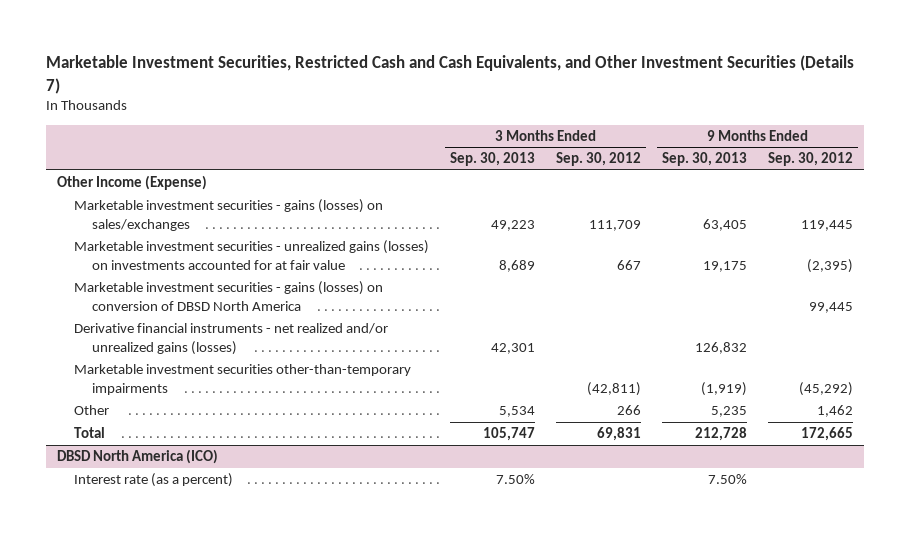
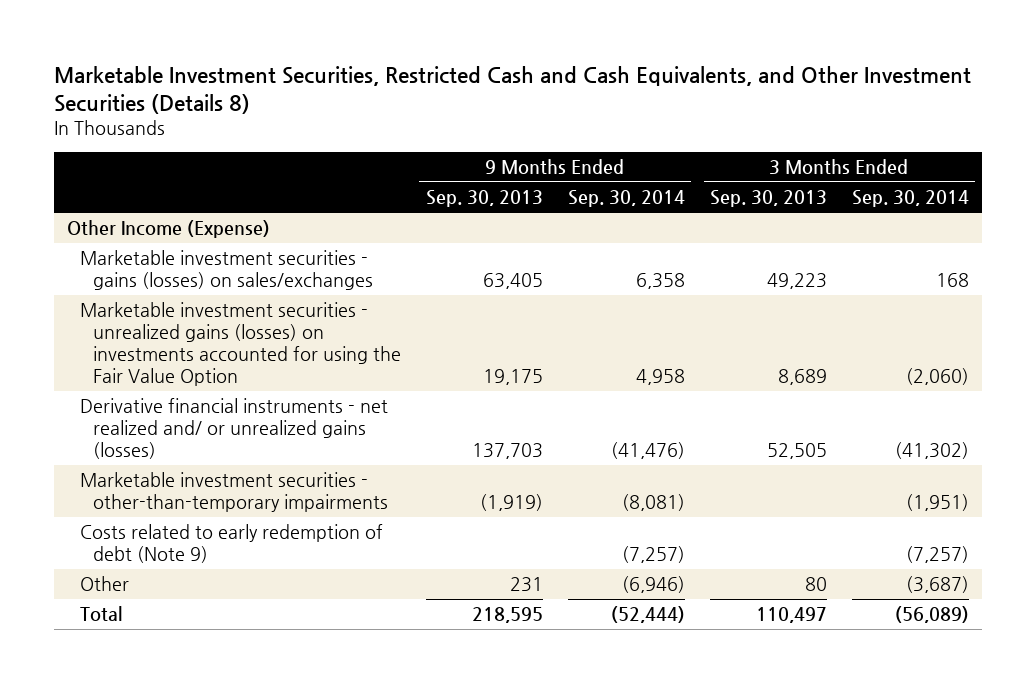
[46,55,855,94] Marketable Investment Securities, Restricted Cash and Cash Equivalents, and Other Investment Securities (Details 7) -> [54,65,972,114] Marketable Investment Securities, Restricted Cash and Cash Equivalents, and Other Investment Securities (Details 8)
[556,152,642,167] Sep. 30, 2012 -> none
[768,152,854,167] Sep. 30, 2012 -> none
none -> [567,190,685,208] Sep. 30, 2014
none -> [851,190,969,208] Sep. 30, 2014
[74,280,384,311] Marketable investment securities - gains (losses) on conversion of DBSD North America -> none
[56,448,218,464] DBSD North America (ICO) -> none
[74,472,234,487] Interest rate (as a percent) -> none
[74,239,430,270] Marketable investment securities - unrealized gains (losses) on investments accounted for at fair value -> [79,302,401,387] Marketable investment securities - unrealized gains (losses) on investments accounted for using the Fair Value Option
[74,322,389,355] Derivative financial instruments - net realized and/or unrealized gains (losses) -> [79,398,388,460] Derivative financial instruments - net realized and/ or unrealized gains (losses)
[491,342,536,354] 42,301 -> [766,443,827,460] 52,505
[695,341,748,354] 126,832 -> [471,443,543,460] 137,703
[74,363,412,395] Marketable investment securities other-than-temporary impairments -> [79,472,388,513] Marketable investment securities - other-than-temporary impairments
none -> [79,524,383,564] Costs related to early redemption of debt (Note 9)
[499,405,536,417] 5,534 -> [804,577,827,592] 80
[711,405,748,417] 5,235 -> [509,577,543,593] 231
[483,426,536,441] 105,747 -> [755,607,827,624] 110,497
[695,426,748,441] 212,728 -> [471,607,543,624] 218,595

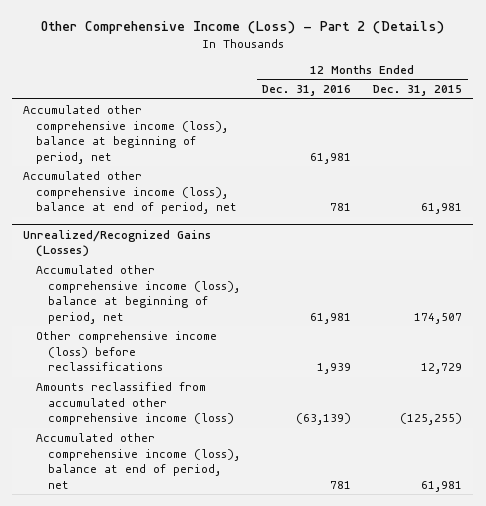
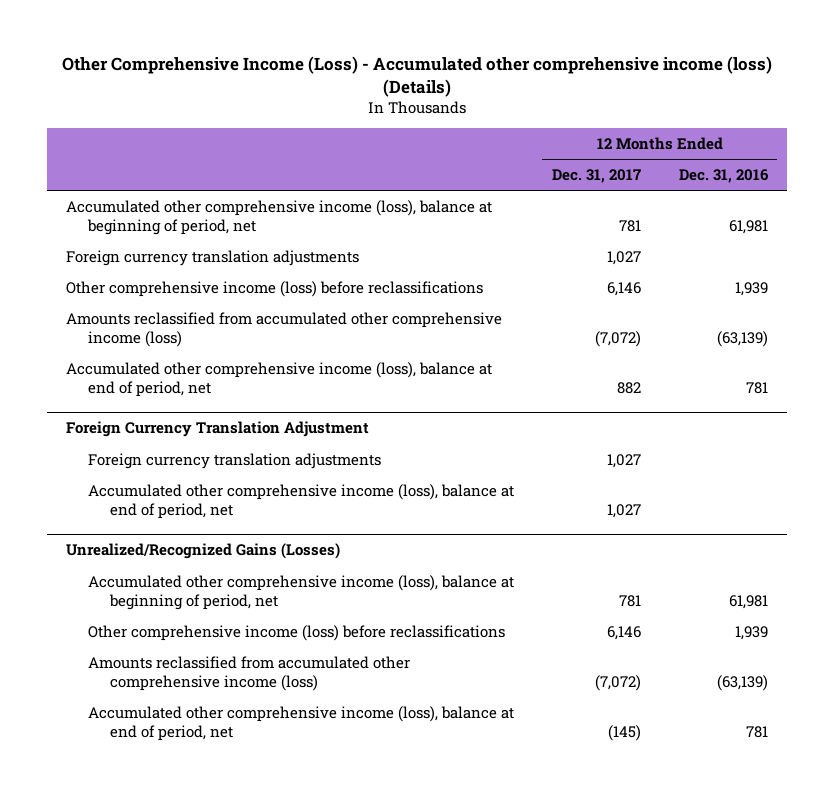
[40,21,444,35] Other Comprehensive Income (Loss) - Part 2 (Details) -> [62,56,773,98] Other Comprehensive Income (Loss) - Accumulated other comprehensive income (loss) (Details)
[373,85,463,97] Dec. 31, 2015 -> none
none -> [551,169,641,184] Dec. 31, 2017
none -> [66,249,360,266] Foreign currency translation adjustments
none -> [66,280,484,297] Other comprehensive income (loss) before reclassifications
none -> [66,311,503,348] Amounts reclassified from accumulated other comprehensive income (loss)
none -> [66,421,370,438] Foreign Currency Translation Adjustment
none -> [87,452,381,469] Foreign currency translation adjustments
none -> [87,483,514,520] Accumulated other comprehensive income (loss), balance at end of period, net

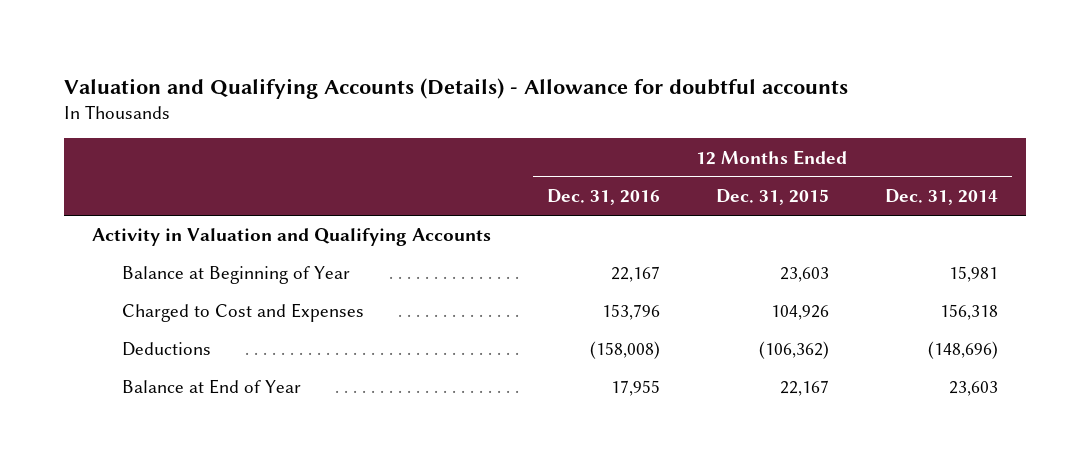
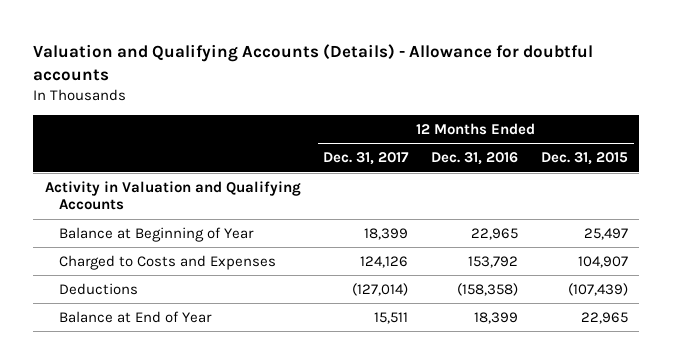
[884,189,998,206] Dec. 31, 2014 -> none
none -> [323,152,410,166] Dec. 31, 2017
[611,266,661,283] 22,167 -> [471,227,519,240] 22,965
[779,267,829,283] 23,603 -> [583,227,628,240] 25,497
[121,303,364,323] Charged to Cost and Expenses -> [59,254,277,270] Charged to Costs and Expenses
[602,304,661,321] 153,796 -> [468,255,519,268] 153,792
[770,305,829,321] 104,926 -> [577,255,628,268] 104,907
[590,341,661,360] (158,008) -> [457,282,519,296] (158,358)
[758,341,829,360] (106,362) -> [567,282,628,296] (107,439)
[611,380,661,397] 17,955 -> [474,311,519,324] 18,399
[779,380,829,397] 22,167 -> [580,311,628,324] 22,965

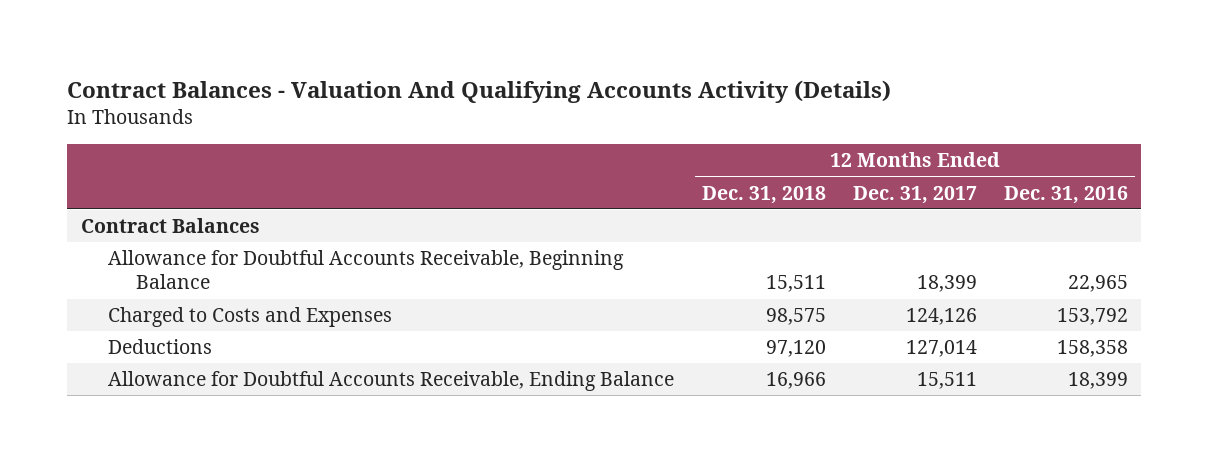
[33,43,594,81] Valuation and Qualifying Accounts (Details) - Allowance for doubtful accounts -> [67,79,892,103] Contract Balances - Valuation And Qualifying Accounts Activity (Details)
[540,152,628,166] Dec. 31, 2015 -> none
none -> [701,185,826,204] Dec. 31, 2018
[44,180,301,211] Activity in Valuation and Qualifying Accounts -> none
none -> [80,218,260,234] Contract Balances
[59,226,255,242] Balance at Beginning of Year -> [108,250,625,290] Allowance for Doubtful Accounts Receivable, Beginning Balance
[352,282,409,296] (127,014) -> [905,340,977,358] 127,014
[457,282,519,296] (158,358) -> [1056,340,1128,358] 158,358
[59,310,213,323] Balance at End of Year -> [108,371,675,392] Allowance for Doubtful Accounts Receivable, Ending Balance

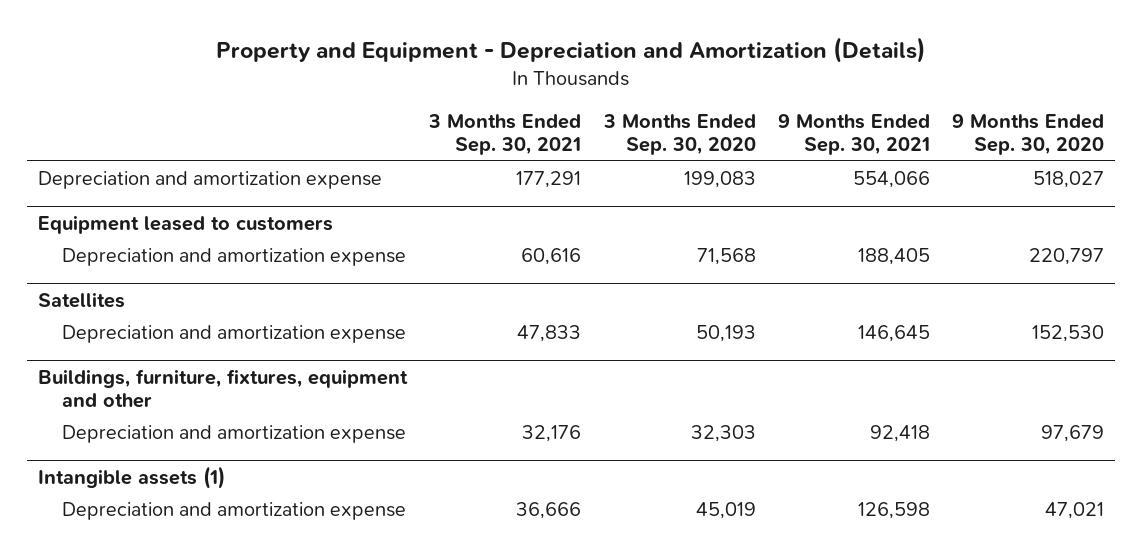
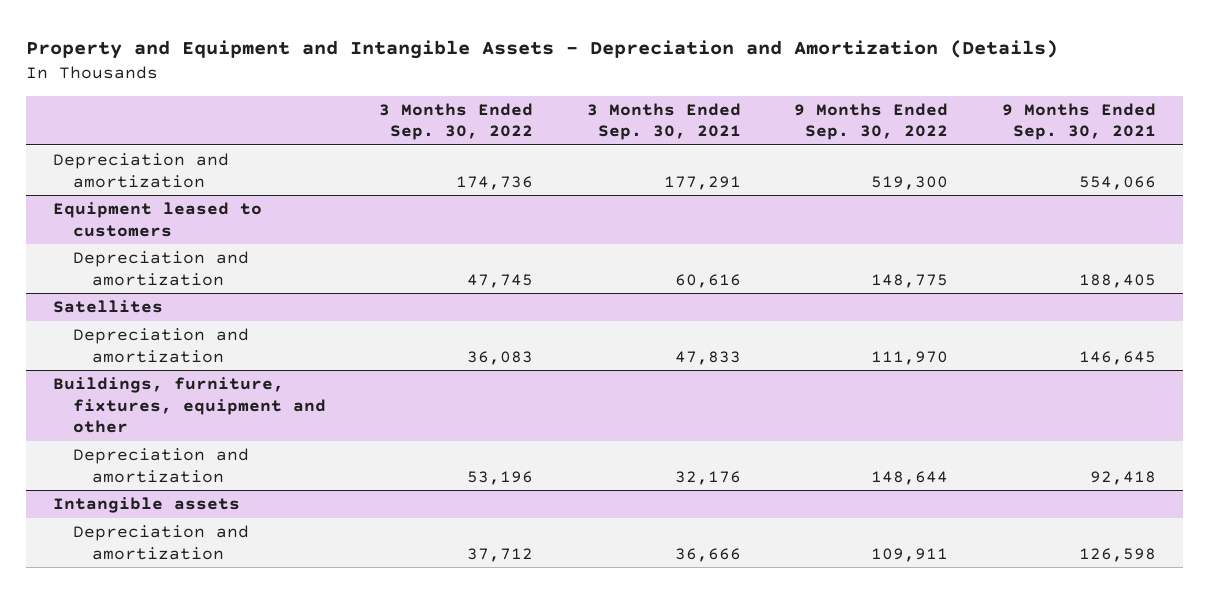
[216,36,927,63] Property and Equipment - Depreciation and Amortization (Details) -> [25,39,1058,59] Property and Equipment and Intangible Assets - Depreciation and Amortization (Details)
[602,114,756,155] 3 Months Ended Sep. 30, 2020 -> none
[951,114,1104,155] 9 Months Ended Sep. 30, 2020 -> none
none -> [379,102,534,141] 3 Months Ended Sep. 30, 2022
none -> [794,102,949,141] 9 Months Ended Sep. 30, 2022
[38,171,383,190] Depreciation and amortization expense -> [52,153,229,188] Depreciation and amortization
[62,248,407,267] Depreciation and amortization expense -> [72,251,249,286] Depreciation and amortization
[62,325,407,344] Depreciation and amortization expense -> [72,328,249,363] Depreciation and amortization
[62,425,407,444] Depreciation and amortization expense -> [72,448,249,483] Depreciation and amortization
[38,465,226,489] Intangible assets (1) -> [52,497,240,514] Intangible assets
[62,502,407,521] Depreciation and amortization expense -> [72,525,249,560] Depreciation and amortization

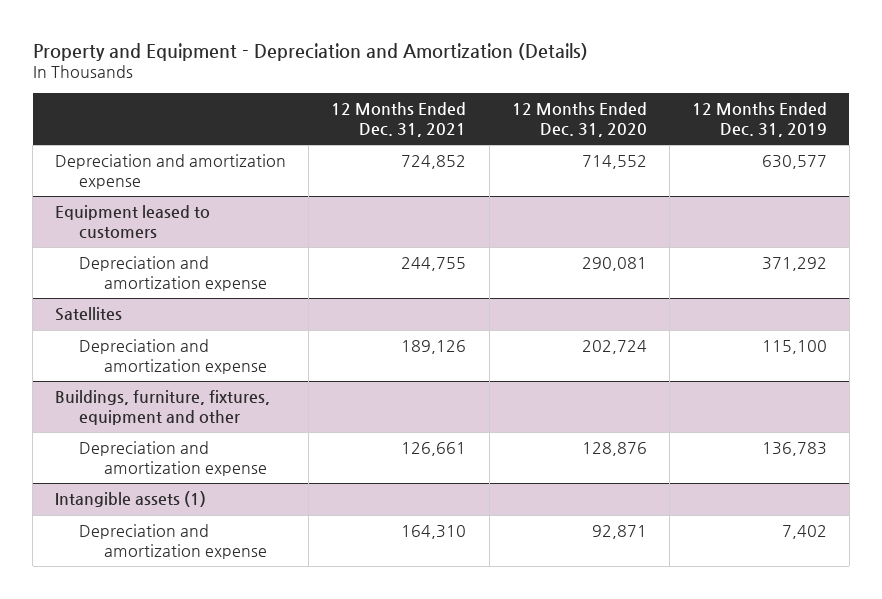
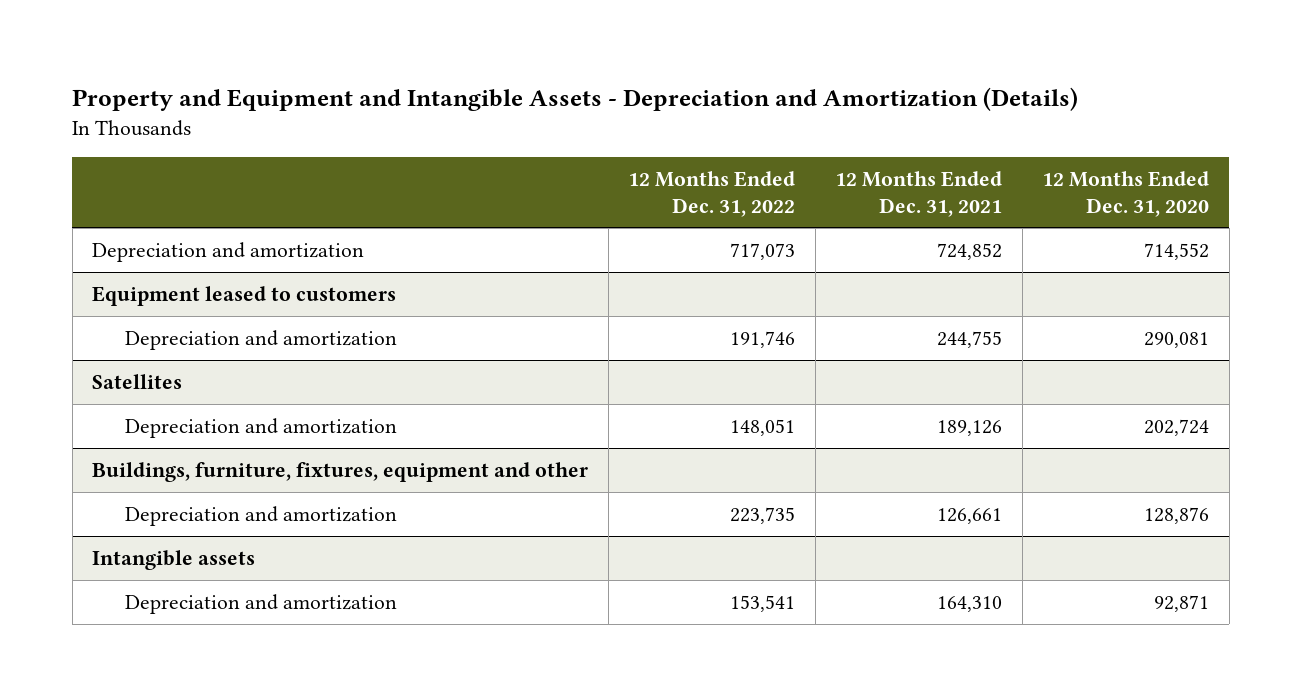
[32,42,588,61] Property and Equipment - Depreciation and Amortization (Details) -> [72,86,1079,111] Property and Equipment and Intangible Assets - Depreciation and Amortization (Details)
[691,102,827,137] 12 Months Ended Dec. 31, 2019 -> none
none -> [628,170,796,217] 12 Months Ended Dec. 31, 2022
[55,154,287,189] Depreciation and amortization expense -> [92,241,365,262] Depreciation and amortization
[79,256,267,291] Depreciation and amortization expense -> [124,329,397,350] Depreciation and amortization
[79,339,267,374] Depreciation and amortization expense -> [124,417,397,438] Depreciation and amortization
[79,441,267,476] Depreciation and amortization expense -> [124,505,397,526] Depreciation and amortization
[55,491,207,508] Intangible assets (1) -> [92,549,256,570] Intangible assets
[79,524,267,559] Depreciation and amortization expense -> [124,593,397,614] Depreciation and amortization

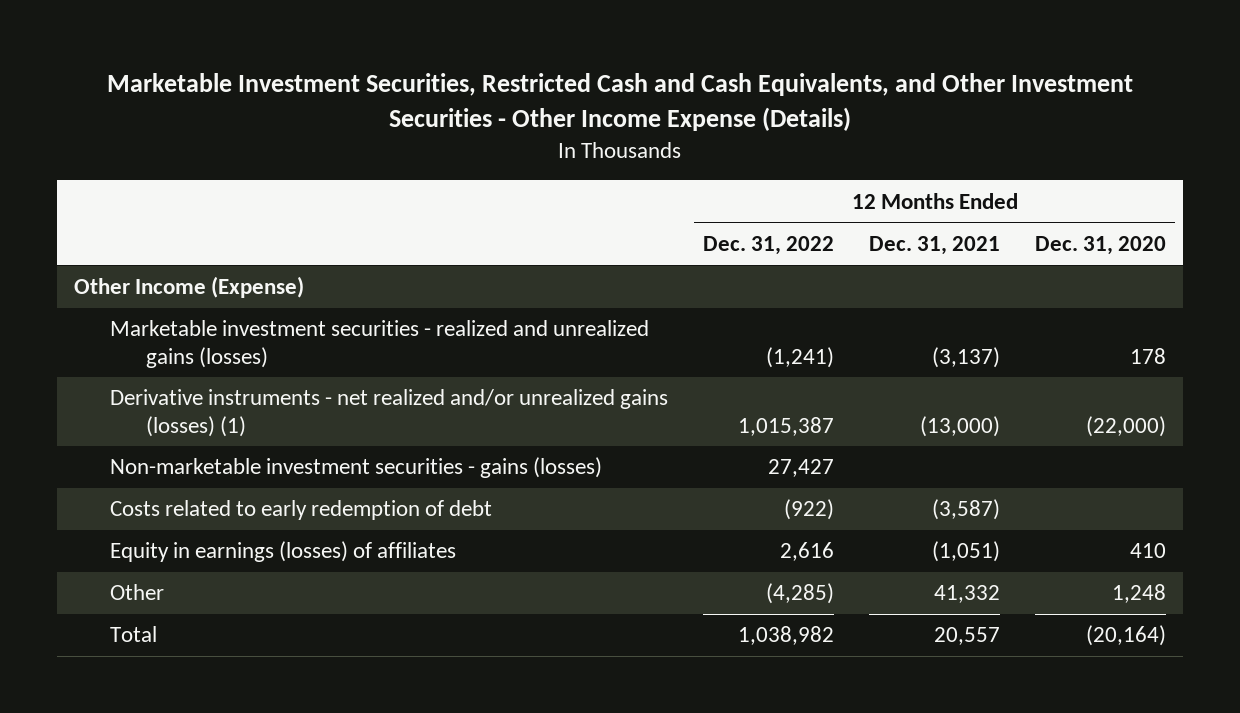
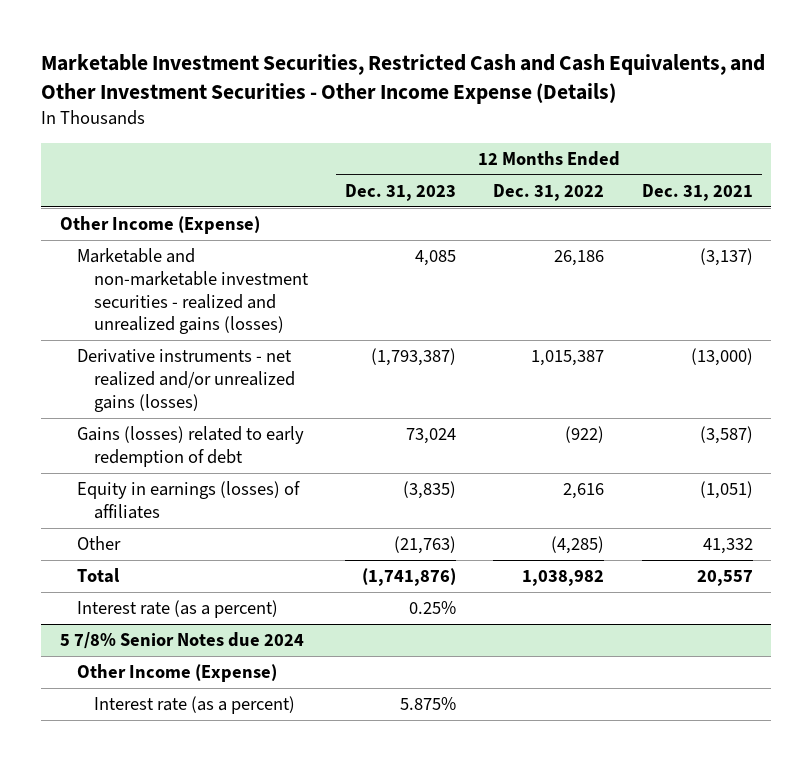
[1034,235,1166,255] Dec. 31, 2020 -> none
none -> [344,184,456,202] Dec. 31, 2023
[110,457,603,479] Non-marketable investment securities - gains (losses) -> none
[110,320,650,368] Marketable investment securities - realized and unrealized gains (losses) -> [76,248,309,335] Marketable and non-marketable investment securities - realized and unrealized gains (losses)
[766,346,835,368] (1,241) -> [554,250,605,267] 26,186
[110,389,669,437] Derivative instruments - net realized and/or unrealized gains (losses) (1) -> [76,349,295,412] Derivative instruments - net realized and/or unrealized gains (losses)
[110,500,493,521] Costs related to early redemption of debt -> [76,426,304,467] Gains (losses) related to early redemption of debt
none -> [76,600,278,619] Interest rate (as a percent)
none -> [59,632,304,650] 5 7/8% Senior Notes due 2024
none -> [76,664,277,683] Other Income (Expense)
none -> [93,696,295,715] Interest rate (as a percent)

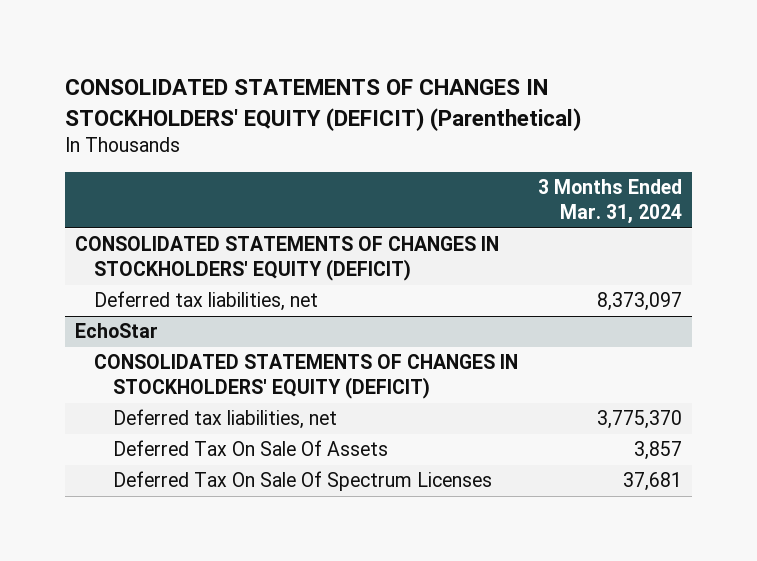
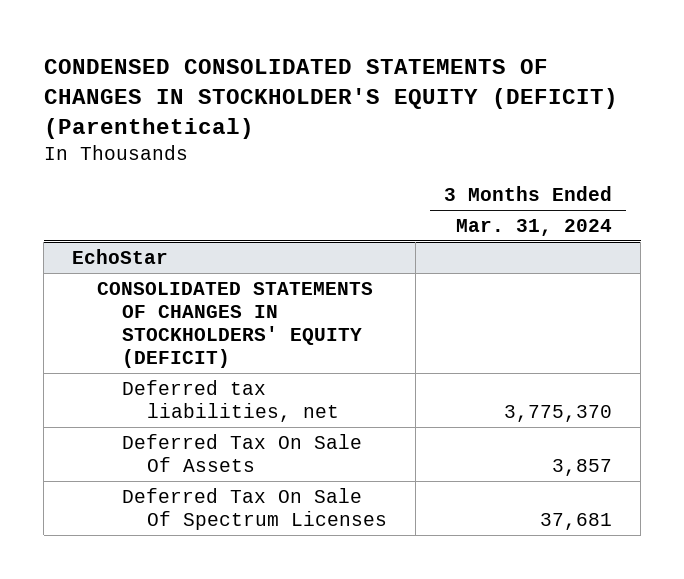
[65,79,582,131] CONSOLIDATED STATEMENTS OF CHANGES IN STOCKHOLDERS' EQUITY (DEFICIT) (Parenthetical) -> [43,58,618,140] CONDENSED CONSOLIDATED STATEMENTS OF CHANGES IN STOCKHOLDER'S EQUITY (DEFICIT) (Parenthetical)
[74,236,499,282] CONSOLIDATED STATEMENTS OF CHANGES IN STOCKHOLDERS' EQUITY (DEFICIT) -> none
[94,291,319,312] Deferred tax liabilities, net -> none

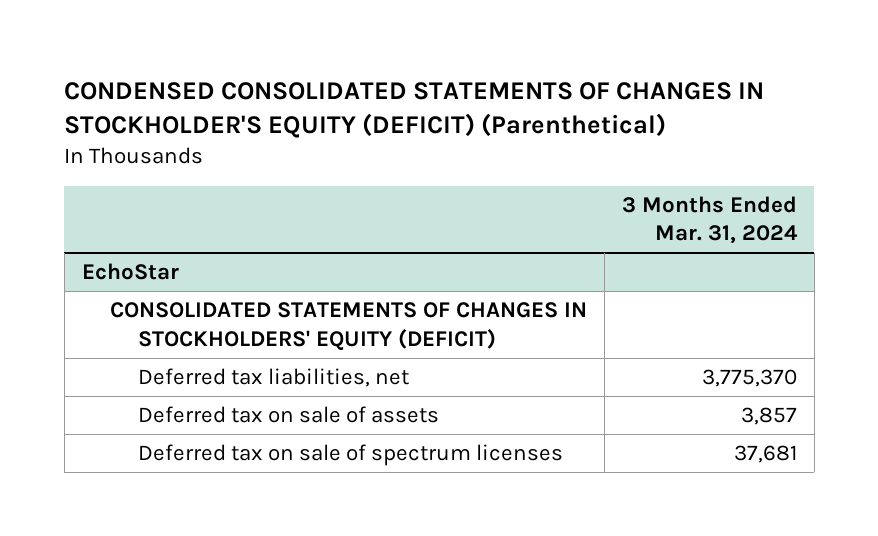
[121,433,362,472] Deferred Tax On Sale Of Assets -> [138,405,440,423] Deferred tax on sale of assets
[121,487,387,530] Deferred Tax On Sale Of Spectrum Licenses -> [138,443,564,466] Deferred tax on sale of spectrum licenses

